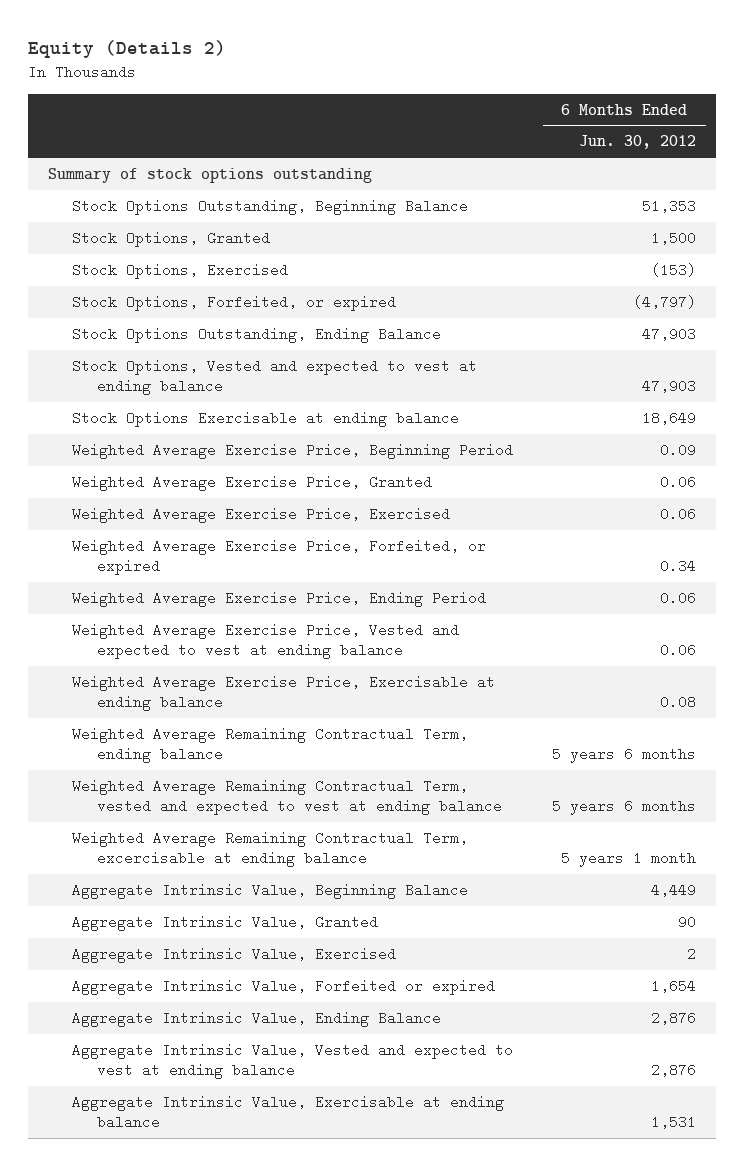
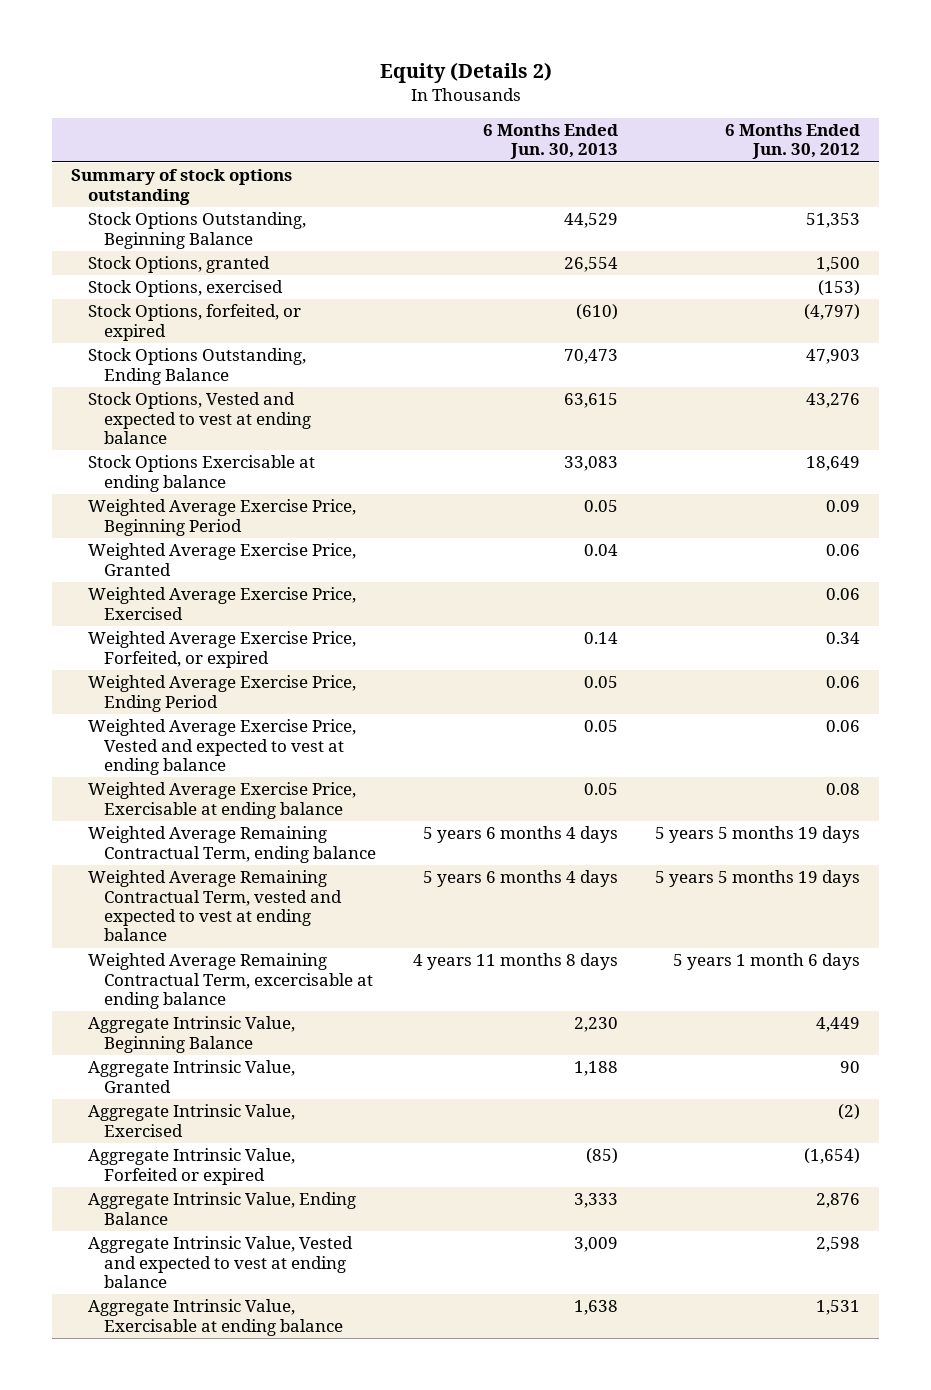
none -> [483,123,619,160] 6 Months Ended Jun. 30, 2013
[72,230,271,247] Stock Options, Granted -> [87,256,270,274] Stock Options, granted
[72,262,289,279] Stock Options, Exercised -> [87,280,283,298] Stock Options, exercised
[72,294,397,311] Stock Options, Forfeited, or expired -> [87,304,301,341] Stock Options, forfeited, or expired
[642,378,697,393] 47,903 -> [806,393,861,409] 43,276
[552,746,697,763] 5 years 6 months -> [655,826,861,844] 5 years 5 months 19 days
[552,798,697,815] 5 years 6 months -> [655,870,861,888] 5 years 5 months 19 days
[561,850,697,867] 5 years 1 month -> [673,953,861,971] 5 years 1 month 6 days
[687,946,697,961] 2 -> [838,1104,861,1121] (2)
[651,978,697,993] 1,654 -> [804,1148,861,1165] (1,654)
[651,1062,697,1077] 2,876 -> [816,1237,861,1253] 2,598

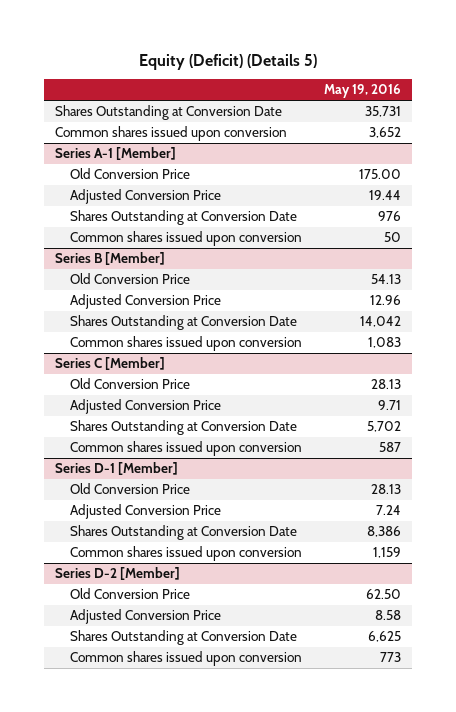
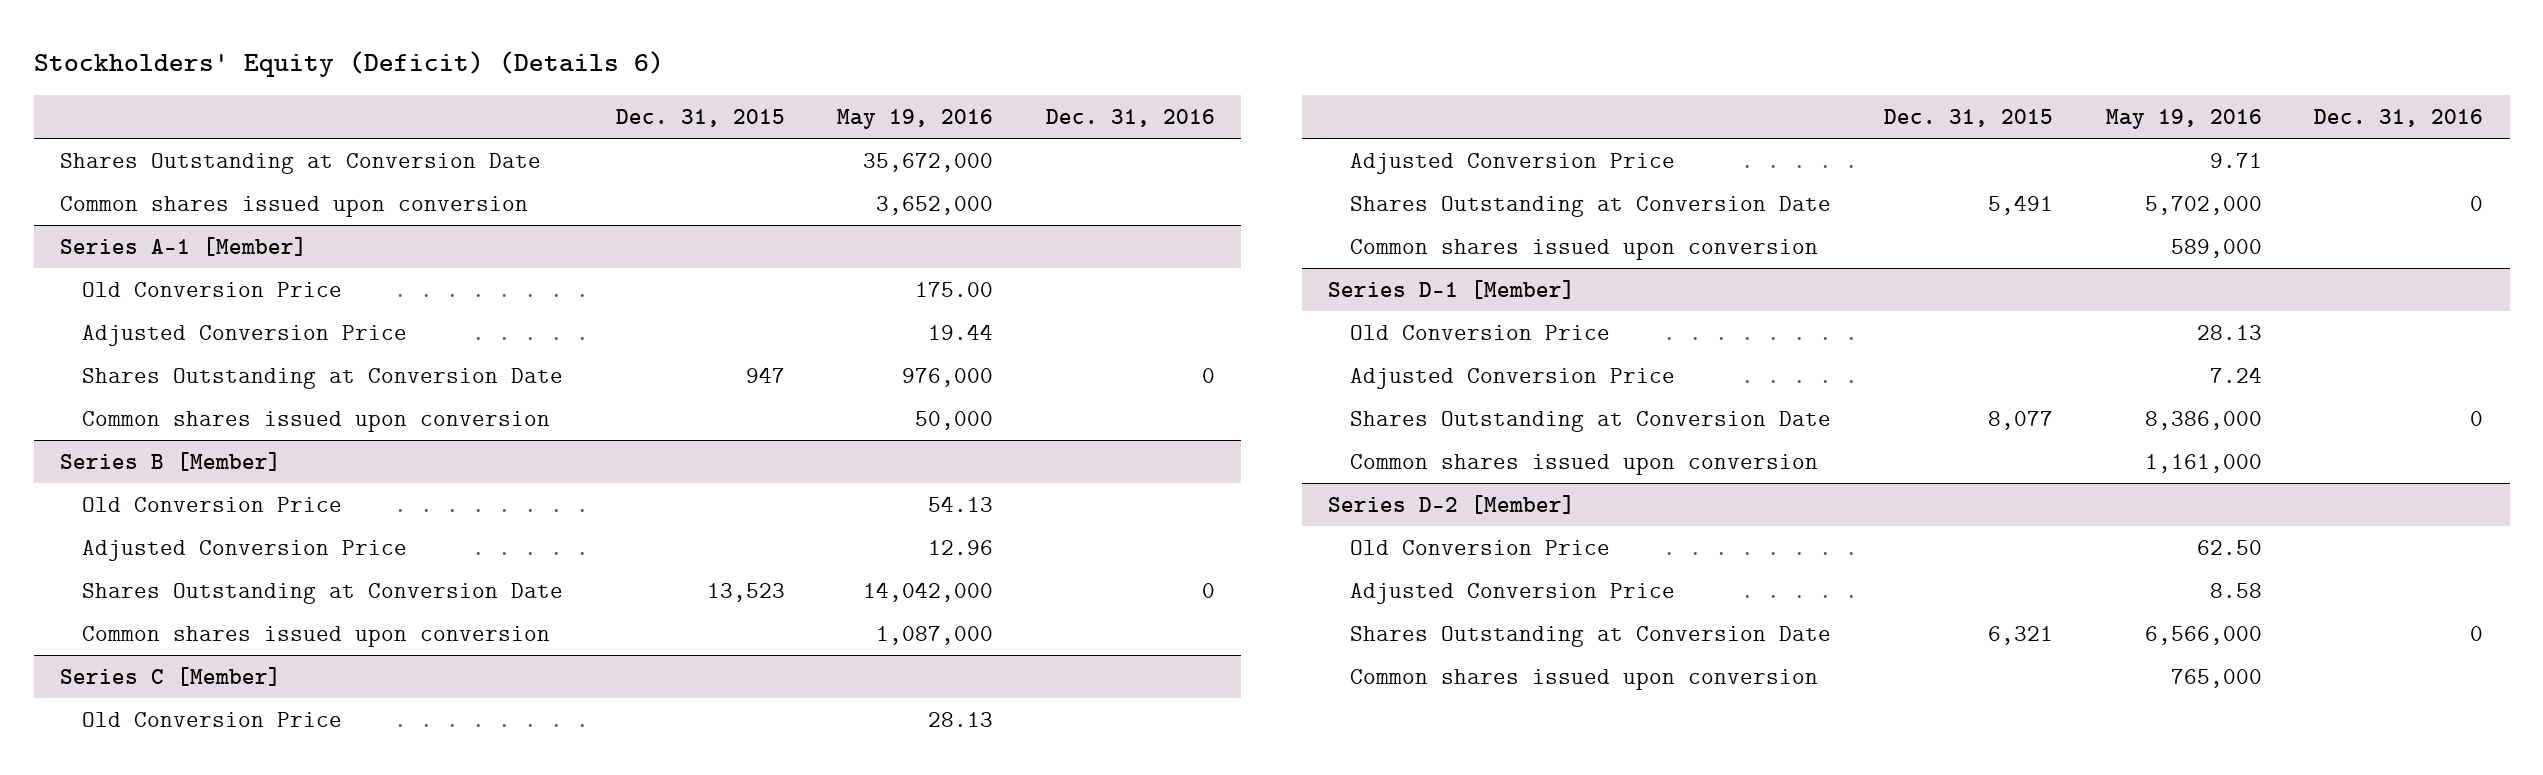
[139,53,318,70] Equity (Deficit) (Details 5) -> [33,51,664,78] Stockholders' Equity (Deficit) (Details 6)
none -> [615,109,785,128] Dec. 31, 2015
none -> [1046,109,1216,128] Dec. 31, 2016
[365,106,402,118] 35,731 -> [863,152,994,172] 35,672,000
[369,127,402,139] 3,652 -> [876,195,994,215] 3,652,000
[378,211,402,222] 976 -> [902,367,994,387] 976,000
[384,232,402,243] 50 -> [915,410,994,430] 50,000
[360,316,402,328] 14,042 -> [863,581,994,602] 14,042,000
[368,337,402,349] 1,083 -> [876,625,994,645] 1,087,000
[367,421,402,433] 5,702 -> [2144,195,2262,215] 5,702,000
[379,442,402,453] 587 -> [2170,238,2262,258] 589,000
[367,526,402,538] 8,386 -> [2144,410,2262,430] 8,386,000
[373,547,402,559] 1,159 -> [2144,453,2262,473] 1,161,000
[368,631,402,643] 6,625 -> [2144,625,2262,645] 6,566,000
[380,652,402,663] 773 -> [2170,668,2262,688] 765,000

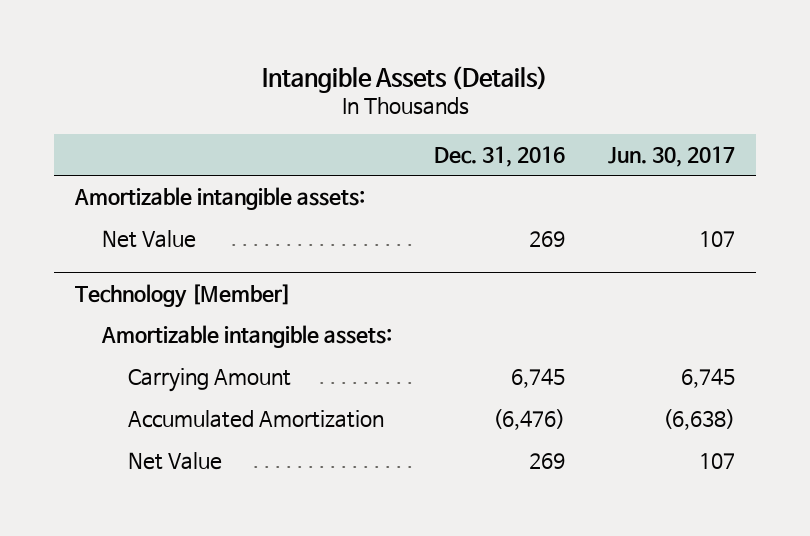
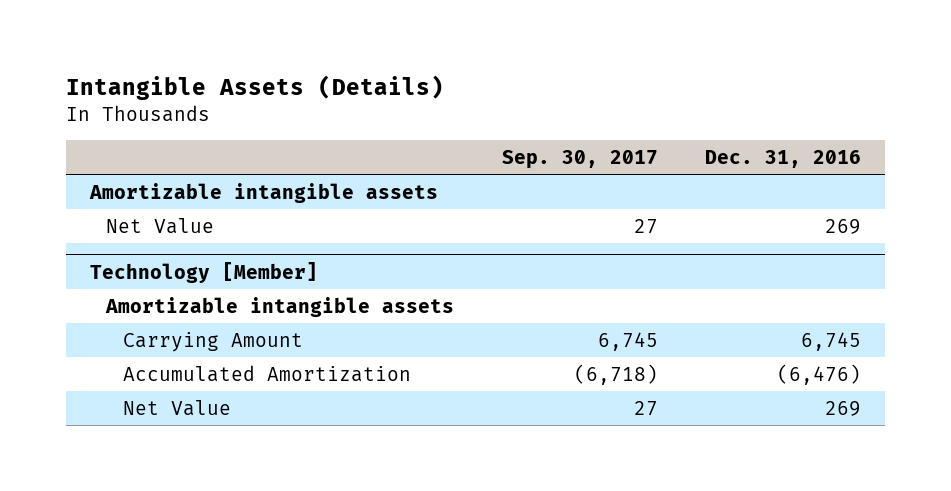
[607,145,735,167] Jun. 30, 2017 -> none
none -> [501,149,658,169] Sep. 30, 2017
[74,187,366,211] Amortizable intangible assets: -> [88,182,438,203] Amortizable intangible assets
[100,325,392,349] Amortizable intangible assets: -> [105,296,455,317] Amortizable intangible assets

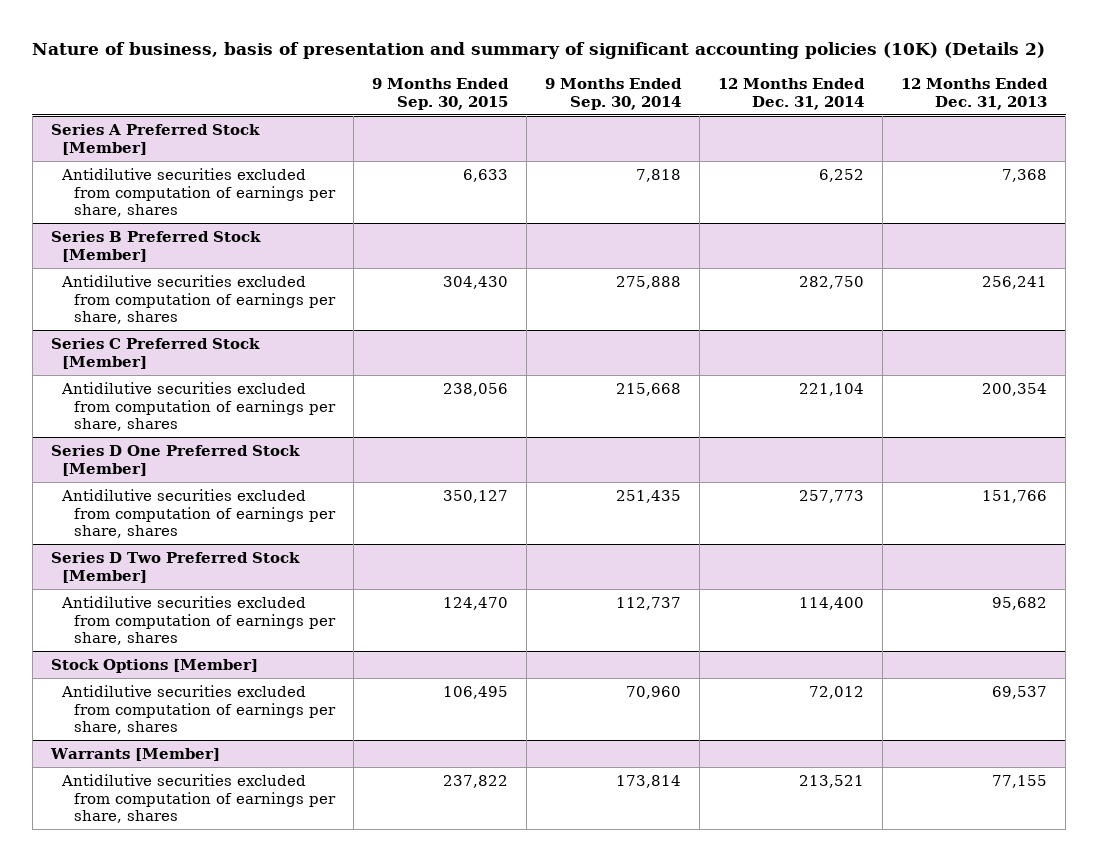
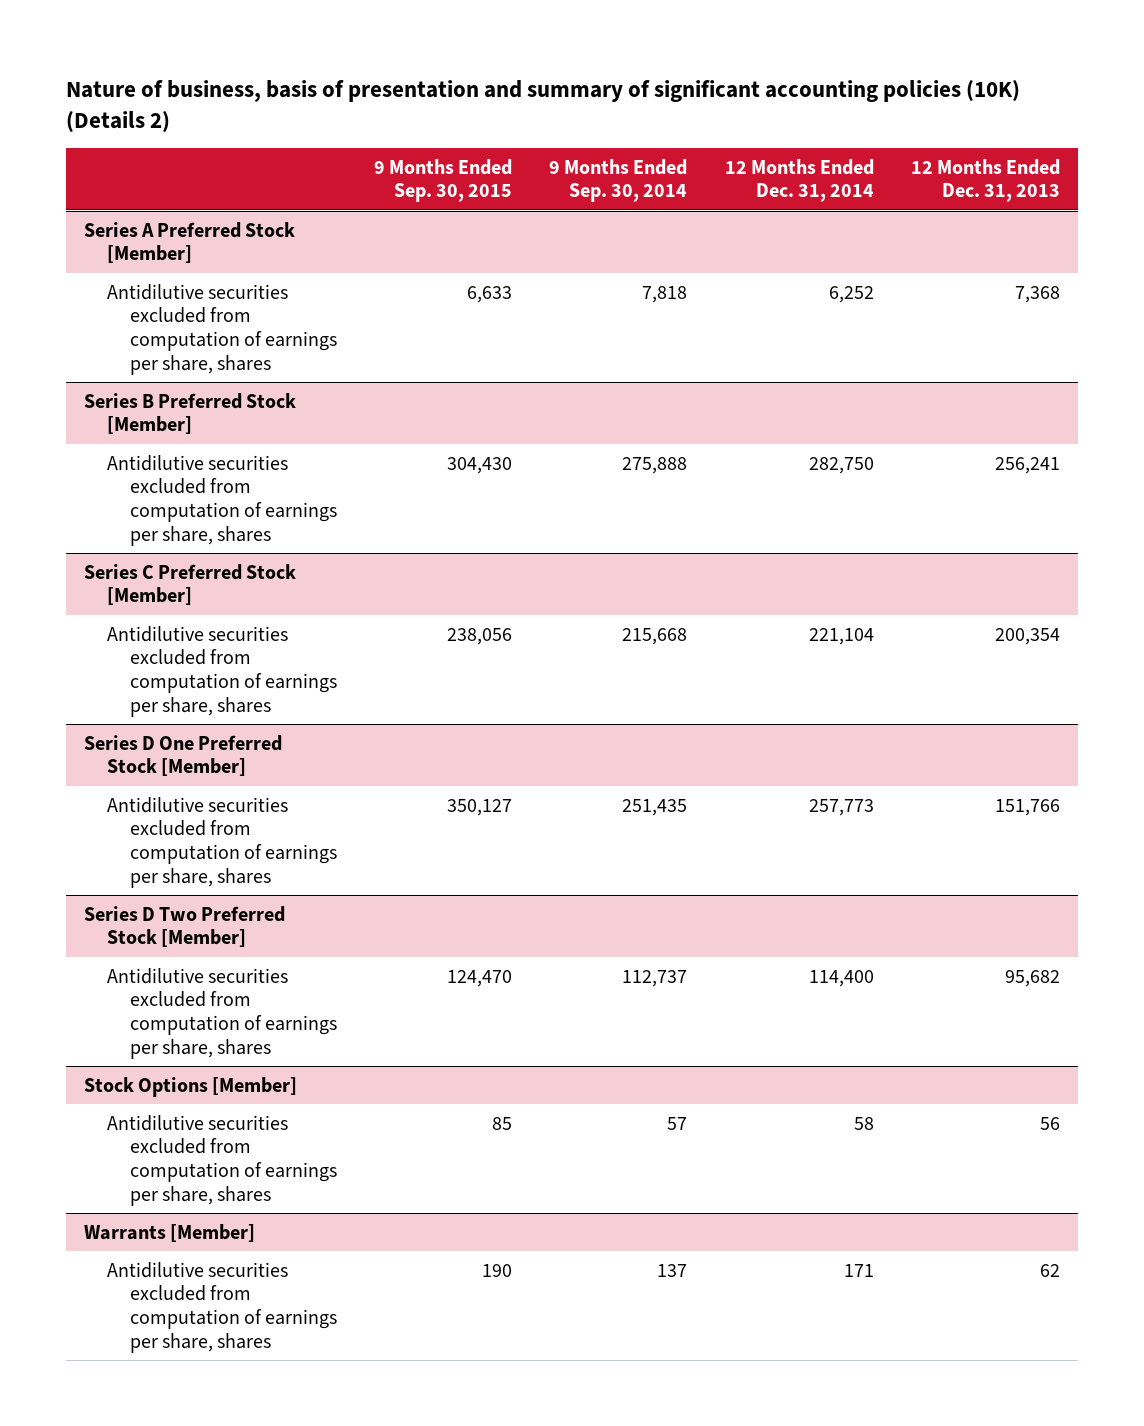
[442,685,508,699] 106,495 -> [492,1116,513,1130] 85
[625,685,681,699] 70,960 -> [667,1116,688,1130] 57
[809,685,865,699] 72,012 -> [853,1116,874,1130] 58
[992,685,1048,699] 69,537 -> [1039,1116,1060,1130] 56
[442,774,508,788] 237,822 -> [482,1263,513,1277] 190
[615,774,681,788] 173,814 -> [657,1263,688,1277] 137
[799,774,865,788] 213,521 -> [843,1263,874,1277] 171
[992,774,1048,788] 77,155 -> [1039,1263,1060,1277] 62

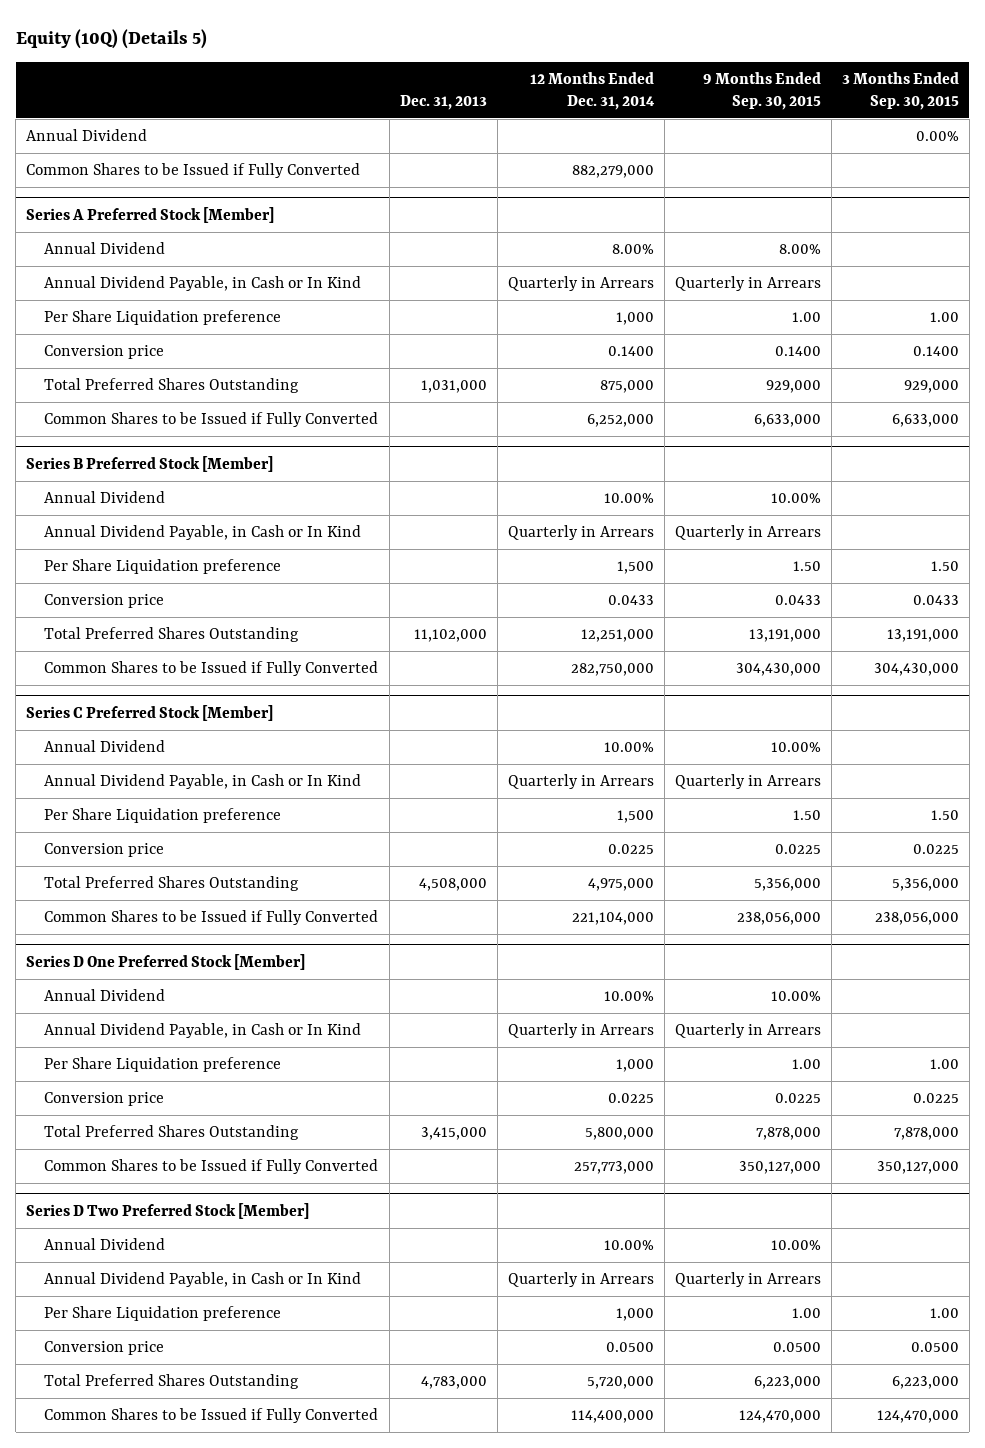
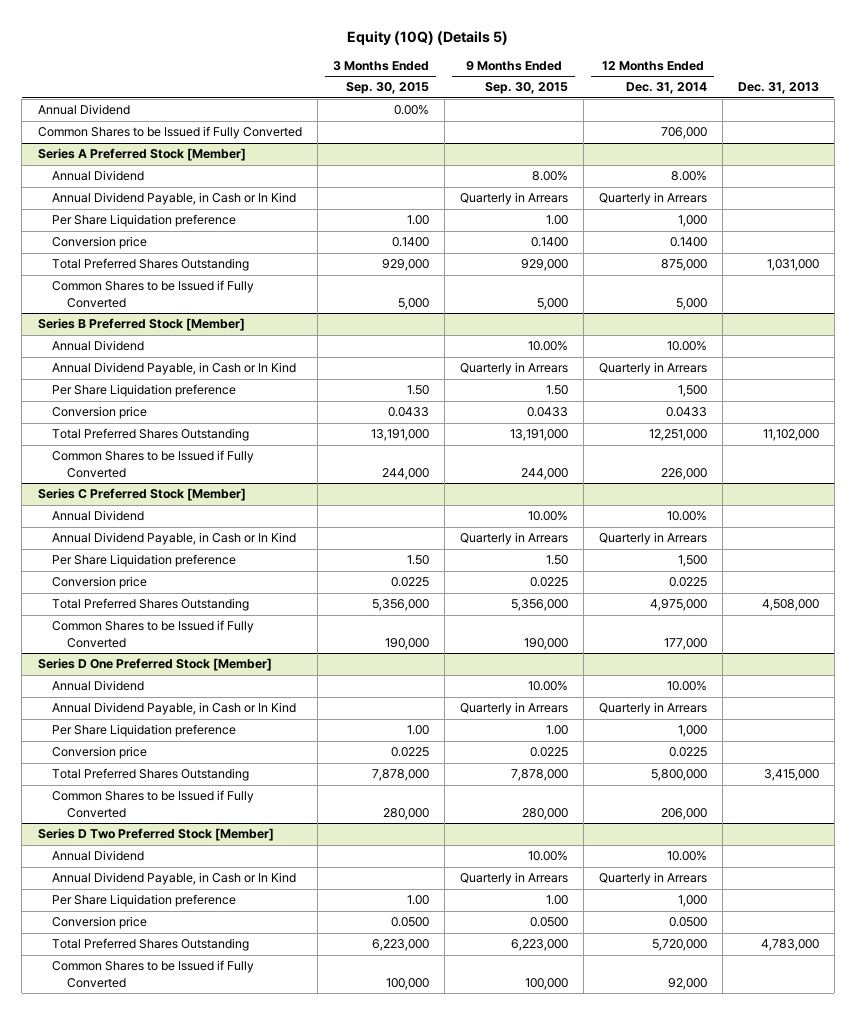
[571,165,654,179] 882,279,000 -> [660,127,707,140] 706,000
[586,414,654,428] 6,252,000 -> [675,297,707,310] 5,000
[753,414,821,428] 6,633,000 -> [536,297,568,310] 5,000
[891,414,959,428] 6,633,000 -> [397,297,429,310] 5,000
[570,663,654,677] 282,750,000 -> [660,467,707,480] 226,000
[735,663,821,677] 304,430,000 -> [520,467,568,480] 244,000
[873,663,959,677] 304,430,000 -> [381,467,429,480] 244,000
[571,912,654,926] 221,104,000 -> [663,637,707,650] 177,000
[736,912,821,926] 238,056,000 -> [523,637,568,650] 190,000
[874,912,959,926] 238,056,000 -> [384,637,429,650] 190,000
[573,1161,654,1175] 257,773,000 -> [660,807,707,820] 206,000
[738,1161,821,1175] 350,127,000 -> [521,807,568,820] 280,000
[876,1161,959,1175] 350,127,000 -> [382,807,429,820] 280,000
[570,1410,654,1424] 114,400,000 -> [667,977,707,990] 92,000
[738,1410,821,1424] 124,470,000 -> [524,977,568,990] 100,000
[876,1410,959,1424] 124,470,000 -> [385,977,429,990] 100,000

